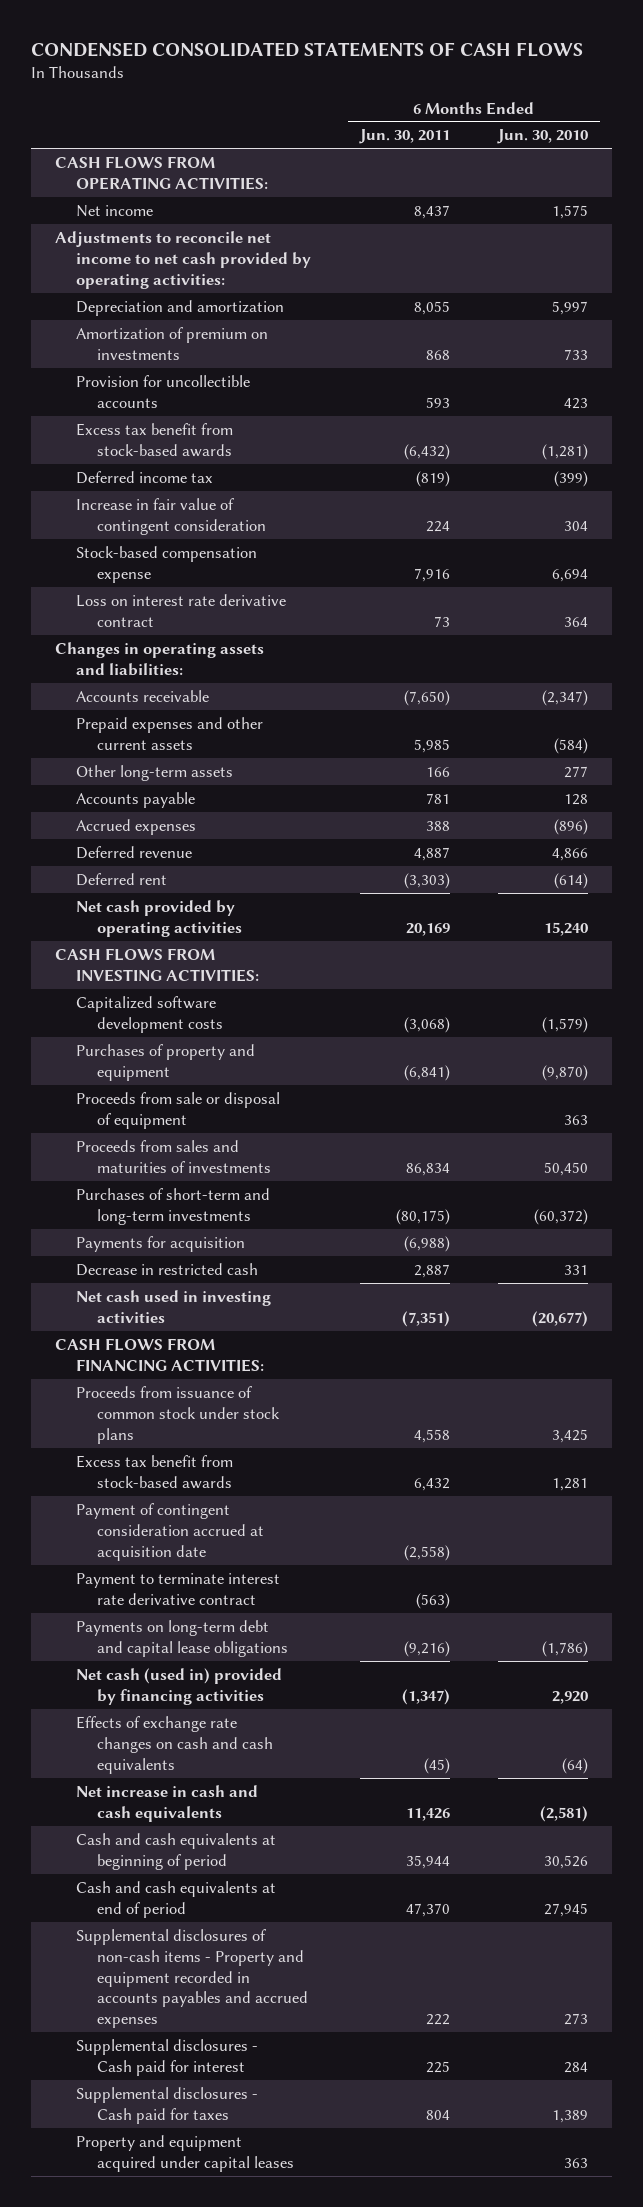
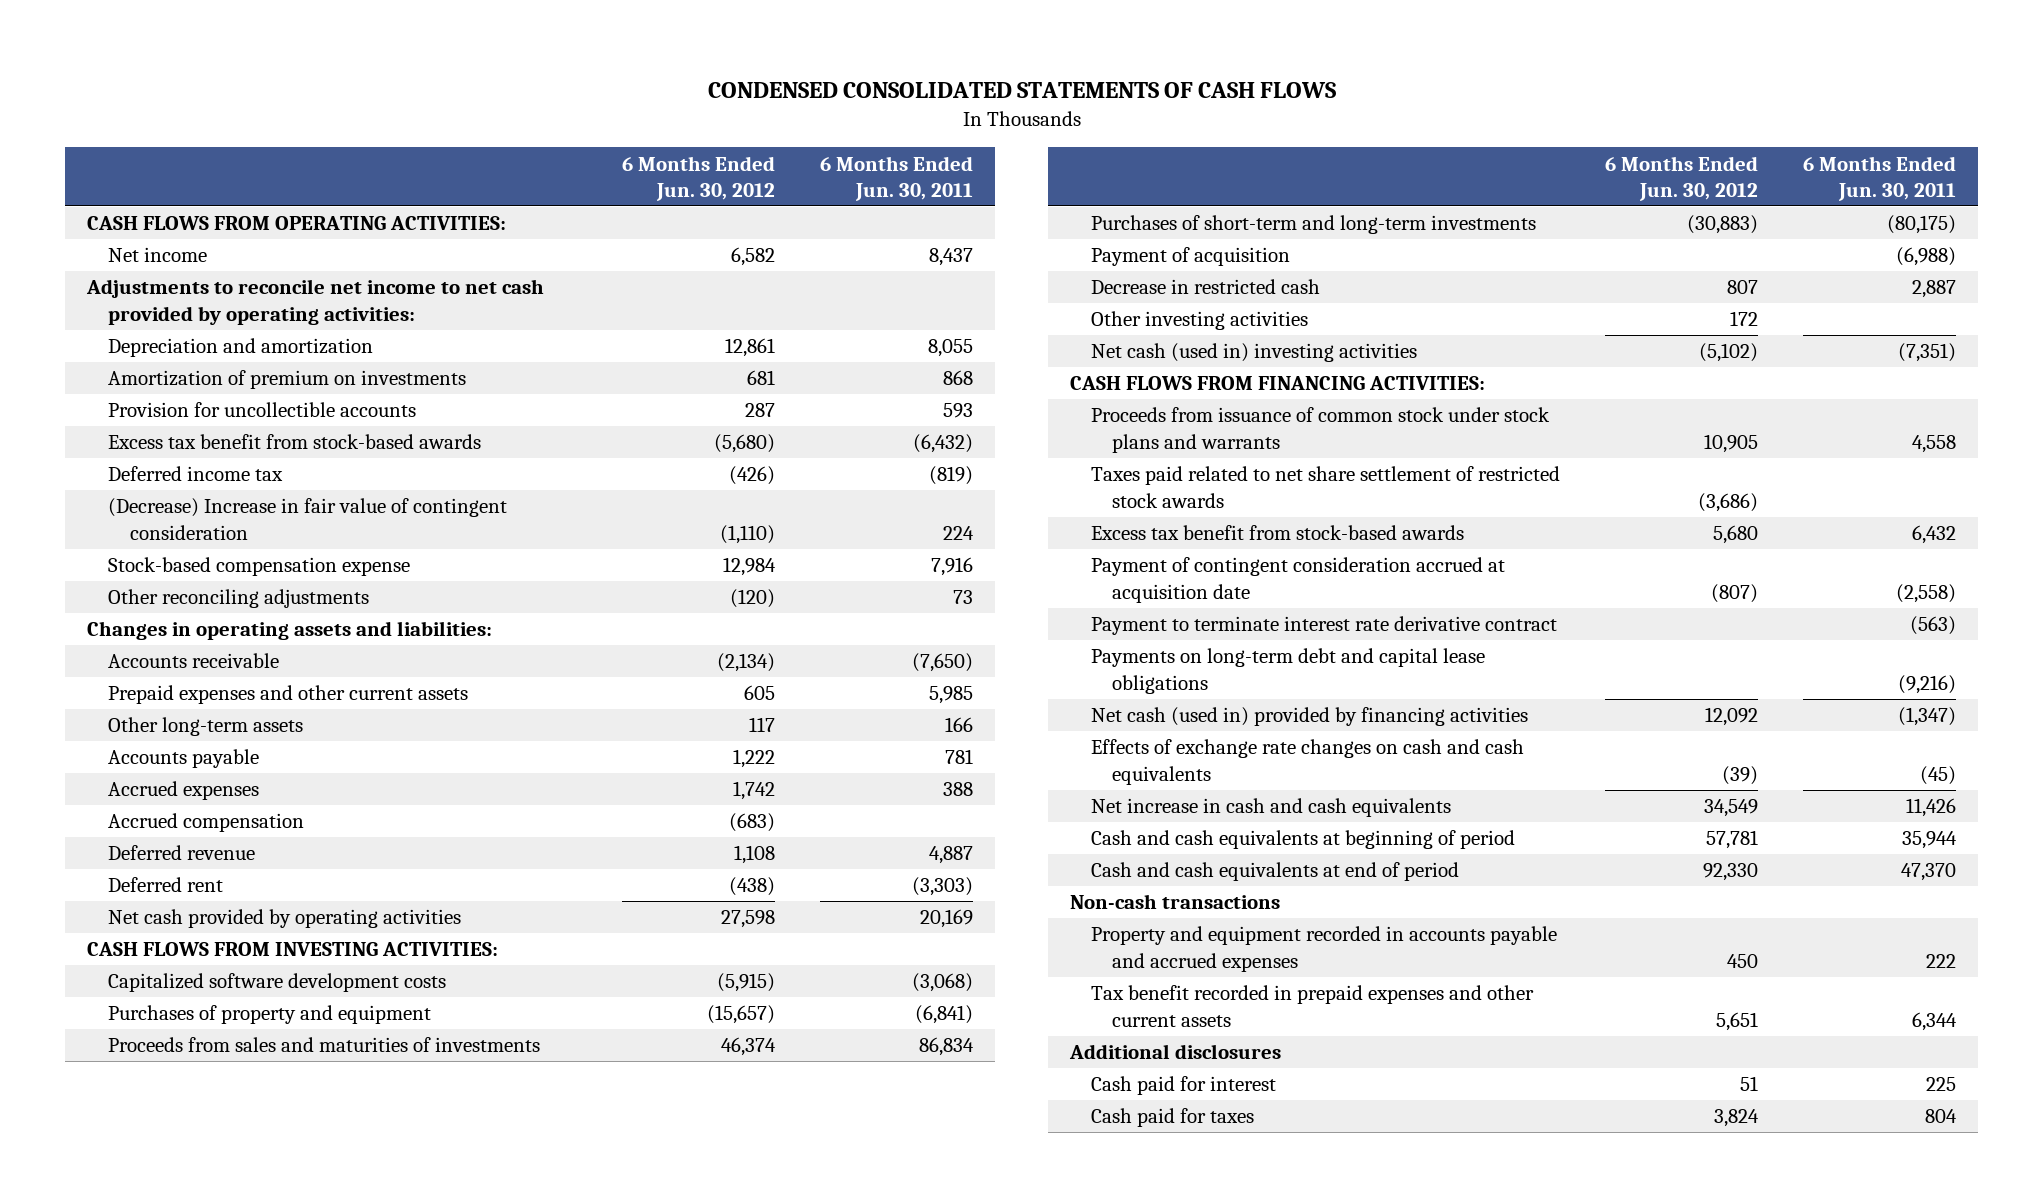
[497,129,589,145] Jun. 30, 2010 -> none
none -> [622,155,776,201] 6 Months Ended Jun. 30, 2012
[76,497,267,535] Increase in fair value of contingent consideration -> [108,498,508,540] (Decrease) Increase in fair value of contingent consideration
[76,593,287,627] Loss on interest rate derivative contract -> none
none -> [108,589,370,609] Other reconciling adjustments
none -> [108,813,305,833] Accrued compensation
[76,1091,281,1129] Proceeds from sale or disposal of equipment -> none
[76,1235,246,1252] Payments for acquisition -> [1091,247,1291,267] Payment of acquisition
none -> [1091,311,1309,331] Other investing activities
[76,1289,272,1323] Net cash used in investing activities -> [1091,343,1418,363] Net cash (used in) investing activities
[76,1385,281,1444] Proceeds from issuance of common stock under stock plans -> [1091,407,1551,453] Proceeds from issuance of common stock under stock plans and warrants
none -> [1091,466,1561,508] Taxes paid related to net share settlement of restricted stock awards
[76,2134,295,2172] Property and equipment acquired under capital leases -> none
none -> [1070,894,1281,910] Non-cash transactions
[76,1928,309,2029] Supplemental disclosures of non-cash items - Property and equipment recorded in accounts payables and accrued expenses -> [1091,926,1558,972] Property and equipment recorded in accounts payable and accrued expenses
none -> [1091,985,1535,1027] Tax benefit recorded in prepaid expenses and other current assets
none -> [1069,1044,1282,1060] Additional disclosures
[76,2038,259,2076] Supplemental disclosures - Cash paid for interest -> [1091,1076,1277,1096] Cash paid for interest
[76,2086,259,2124] Supplemental disclosures - Cash paid for taxes -> [1091,1108,1255,1128] Cash paid for taxes

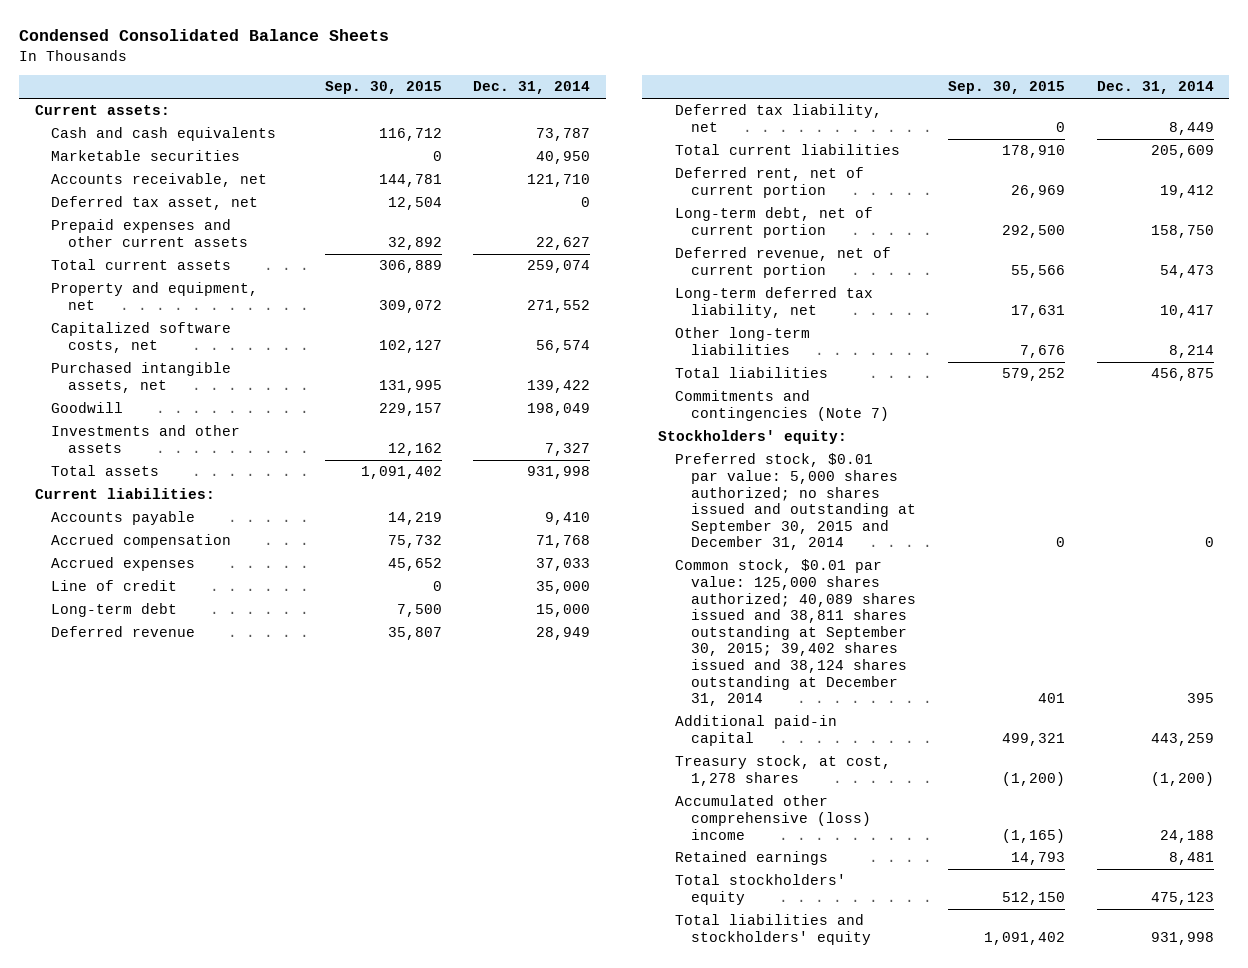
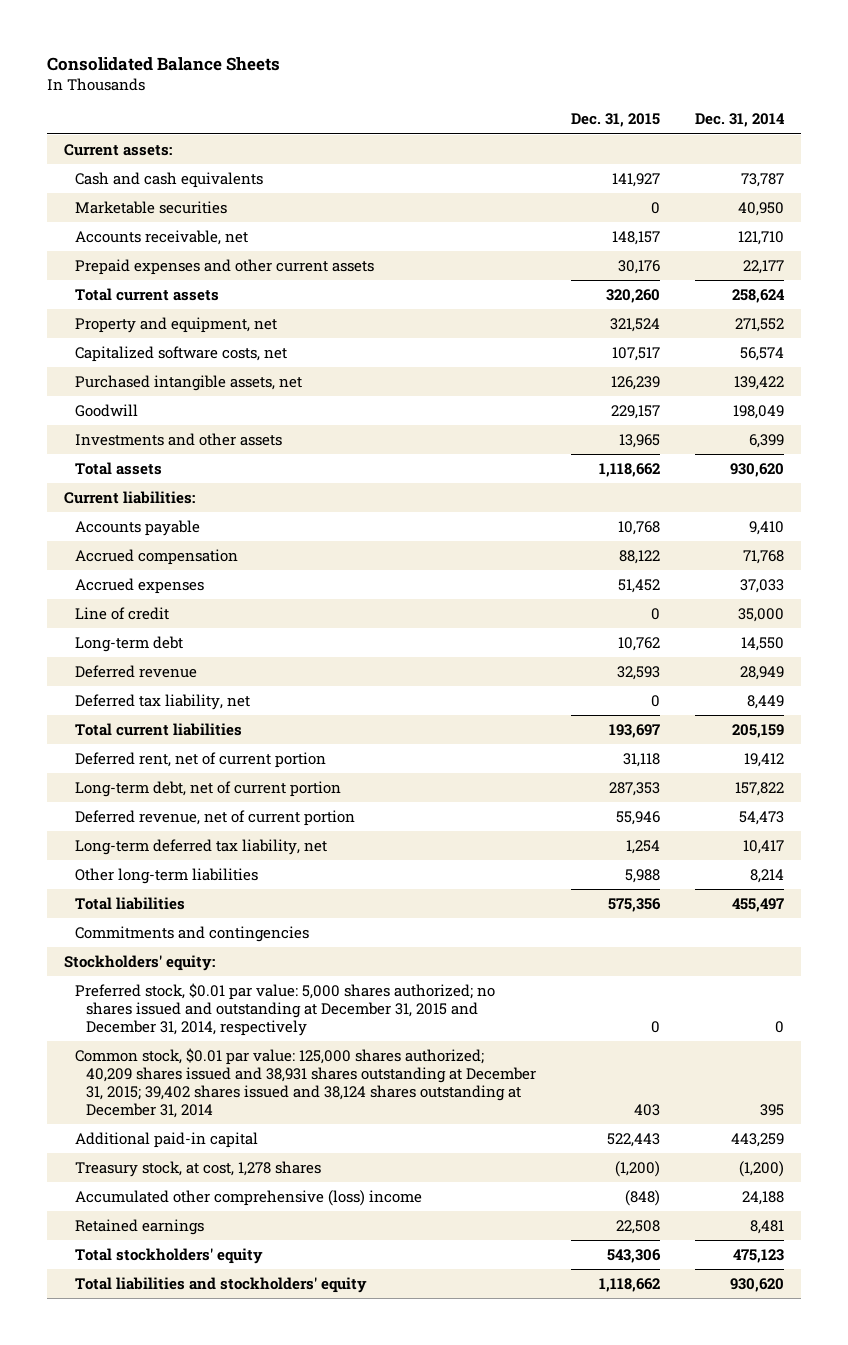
[18,29,389,42] Condensed Consolidated Balance Sheets -> [46,56,280,71] Consolidated Balance Sheets
[324,81,442,95] Sep. 30, 2015 -> none
none -> [571,113,661,128] Dec. 31, 2015
[51,196,259,211] Deferred tax asset, net -> none
[536,236,591,250] 22,627 -> [742,259,784,274] 22,177
[527,260,591,274] 259,074 -> [731,288,785,303] 258,624
[545,442,591,456] 7,327 -> [748,433,784,448] 6,399
[527,466,591,480] 931,998 -> [729,462,784,477] 930,620
[536,604,591,618] 15,000 -> [740,636,784,651] 14,550
[1150,145,1214,159] 205,609 -> [731,723,784,738] 205,159
[1150,224,1214,238] 158,750 -> [734,781,784,796] 157,822
[1150,368,1214,382] 456,875 -> [731,897,784,912] 455,497
[674,390,890,421] Commitments and contingencies (Note 7) -> [75,925,310,942] Commitments and contingencies
[674,453,917,551] Preferred stock, $0.01 par value: 5,000 shares authorized; no shares issued and outstanding at September 30, 2015 and December 31, 2014 -> [75,982,496,1036] Preferred stock, $0.01 par value: 5,000 shares authorized; no shares issued and outstanding at December 31, 2015 and December 31, 2014, respectively
[674,559,917,707] Common stock, $0.01 par value: 125,000 shares authorized; 40,089 shares issued and 38,811 shares outstanding at September 30, 2015; 39,402 shares issued and 38,124 shares outstanding at December 31, 2014 -> [75,1047,537,1118] Common stock, $0.01 par value: 125,000 shares authorized; 40,209 shares issued and 38,931 shares outstanding at December 31, 2015; 39,402 shares issued and 38,124 shares outstanding at December 31, 2014
[1150,931,1214,945] 931,998 -> [729,1277,784,1292] 930,620

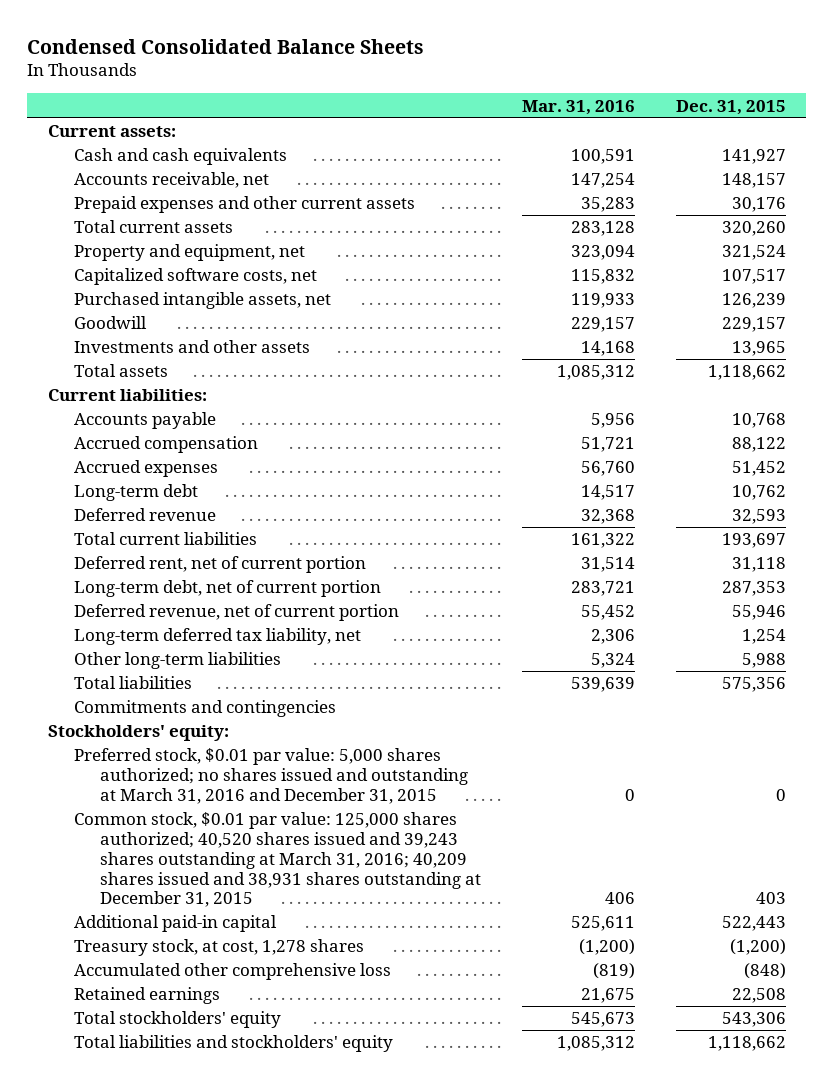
[46,56,280,71] Consolidated Balance Sheets -> [27,38,425,54] Condensed Consolidated Balance Sheets
[694,113,785,128] Dec. 31, 2014 -> none
none -> [521,99,635,115] Mar. 31, 2016
[75,200,228,214] Marketable securities -> none
[75,606,170,620] Line of credit -> none
[75,693,251,710] Deferred tax liability, net -> none
[75,982,496,1036] Preferred stock, $0.01 par value: 5,000 shares authorized; no shares issued and outstanding at December 31, 2015 and December 31, 2014, respectively -> [73,748,468,804] Preferred stock, $0.01 par value: 5,000 shares authorized; no shares issued and outstanding at March 31, 2016 and December 31, 2015
[75,1047,537,1118] Common stock, $0.01 par value: 125,000 shares authorized; 40,209 shares issued and 38,931 shares outstanding at December 31, 2015; 39,402 shares issued and 38,124 shares outstanding at December 31, 2014 -> [73,812,481,908] Common stock, $0.01 par value: 125,000 shares authorized; 40,520 shares issued and 39,243 shares outstanding at March 31, 2016; 40,209 shares issued and 38,931 shares outstanding at December 31, 2015
[75,1189,423,1206] Accumulated other comprehensive (loss) income -> [73,963,391,981] Accumulated other comprehensive loss

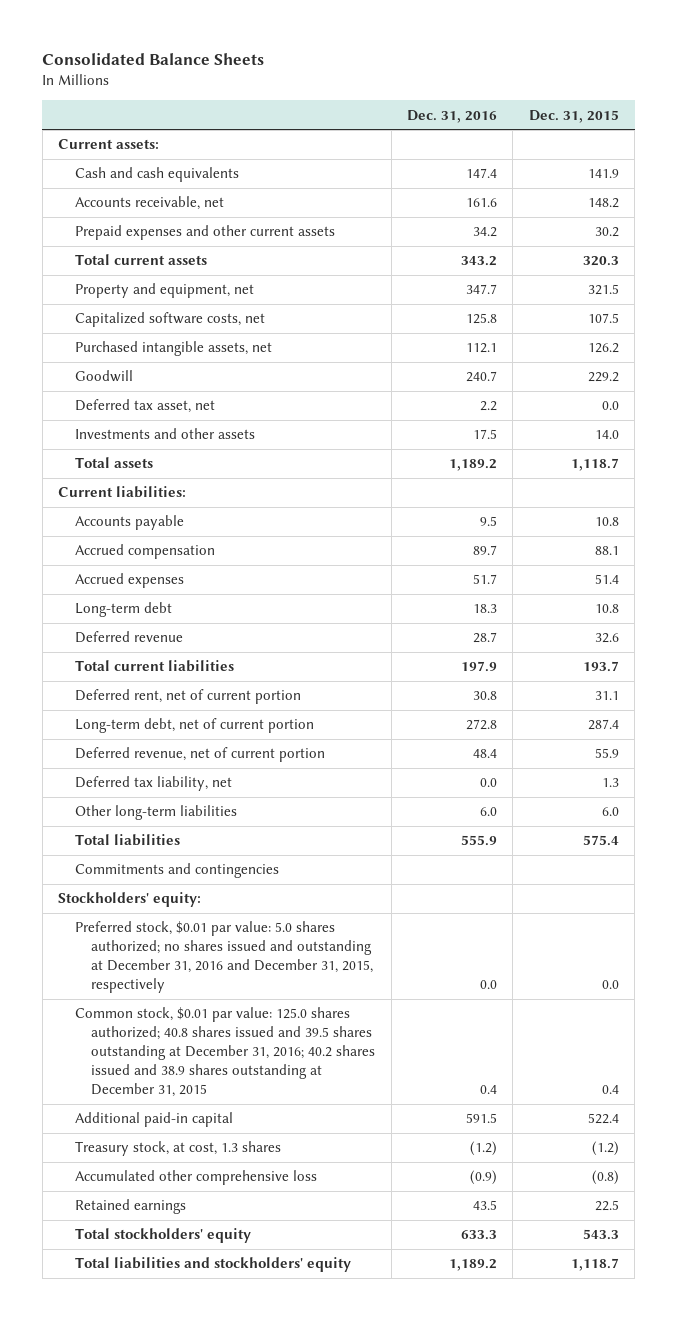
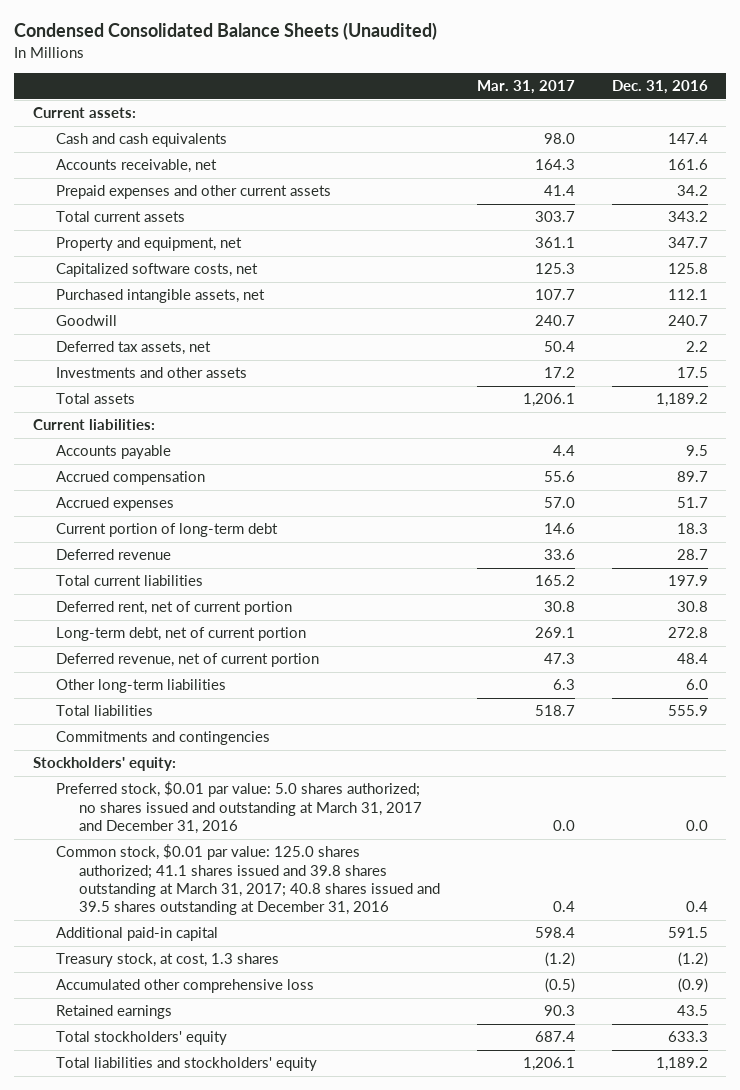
[42,53,265,66] Consolidated Balance Sheets -> [14,22,438,41] Condensed Consolidated Balance Sheets (Unaudited)
[528,109,619,123] Dec. 31, 2015 -> none
none -> [477,80,576,95] Mar. 31, 2017
[74,399,215,414] Deferred tax asset, net -> [55,341,211,356] Deferred tax assets, net
[74,602,172,618] Long-term debt -> [55,523,278,538] Current portion of long-term debt
[74,776,232,792] Deferred tax liability, net -> none
[74,921,374,993] Preferred stock, $0.01 par value: 5.0 shares authorized; no shares issued and outstanding at December 31, 2016 and December 31, 2015, respectively -> [55,781,423,834] Preferred stock, $0.01 par value: 5.0 shares authorized; no shares issued and outstanding at March 31, 2017 and December 31, 2016
[74,1007,376,1097] Common stock, $0.01 par value: 125.0 shares authorized; 40.8 shares issued and 39.5 shares outstanding at December 31, 2016; 40.2 shares issued and 38.9 shares outstanding at December 31, 2015 -> [55,844,441,916] Common stock, $0.01 par value: 125.0 shares authorized; 41.1 shares issued and 39.8 shares outstanding at March 31, 2017; 40.8 shares issued and 39.5 shares outstanding at December 31, 2016

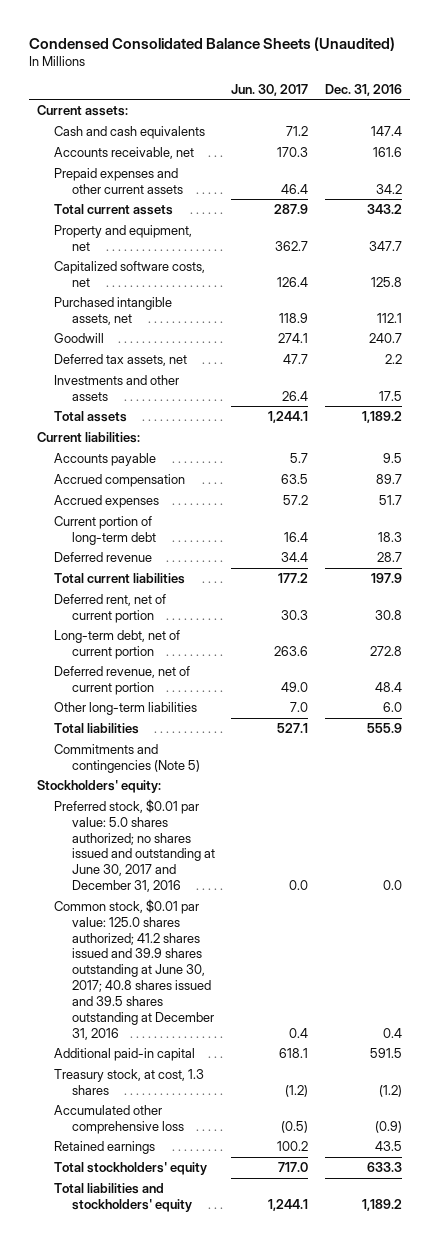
[477,80,576,95] Mar. 31, 2017 -> none
none -> [231,83,309,96] Jun. 30, 2017
[55,731,270,746] Commitments and contingencies -> [54,744,201,773] Commitments and contingencies (Note 5)
[55,781,423,834] Preferred stock, $0.01 par value: 5.0 shares authorized; no shares issued and outstanding at March 31, 2017 and December 31, 2016 -> [54,799,216,893] Preferred stock, $0.01 par value: 5.0 shares authorized; no shares issued and outstanding at June 30, 2017 and December 31, 2016
[55,844,441,916] Common stock, $0.01 par value: 125.0 shares authorized; 41.1 shares issued and 39.8 shares outstanding at March 31, 2017; 40.8 shares issued and 39.5 shares outstanding at December 31, 2016 -> [54,899,215,1040] Common stock, $0.01 par value: 125.0 shares authorized; 41.2 shares issued and 39.9 shares outstanding at June 30, 2017; 40.8 shares issued and 39.5 shares outstanding at December 31, 2016

